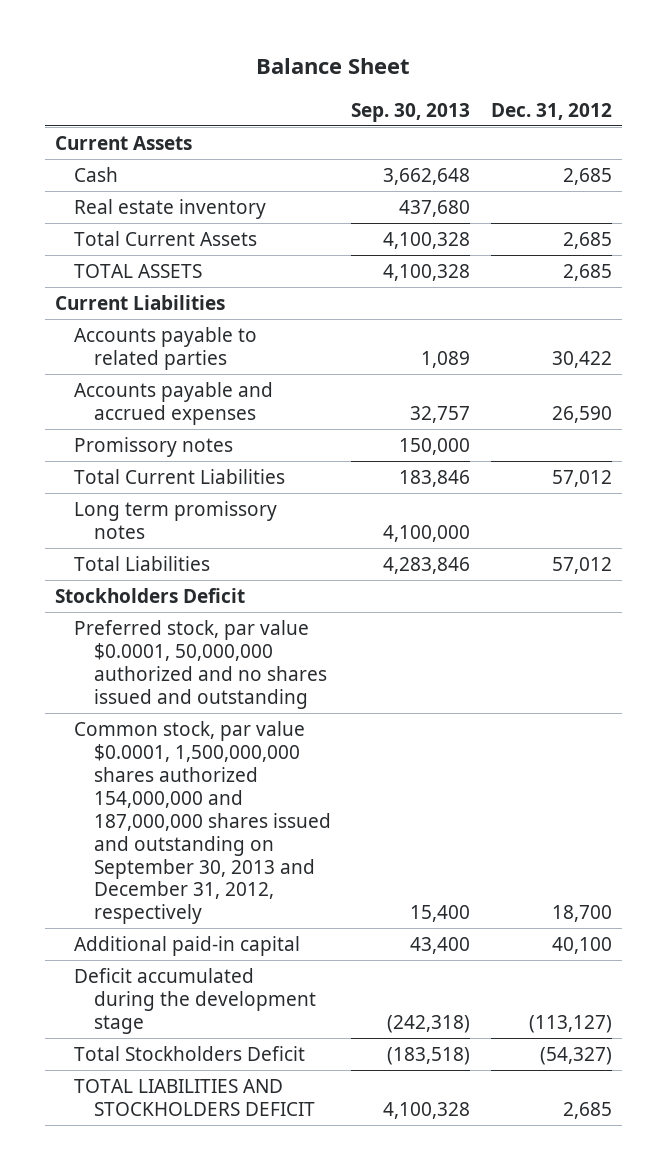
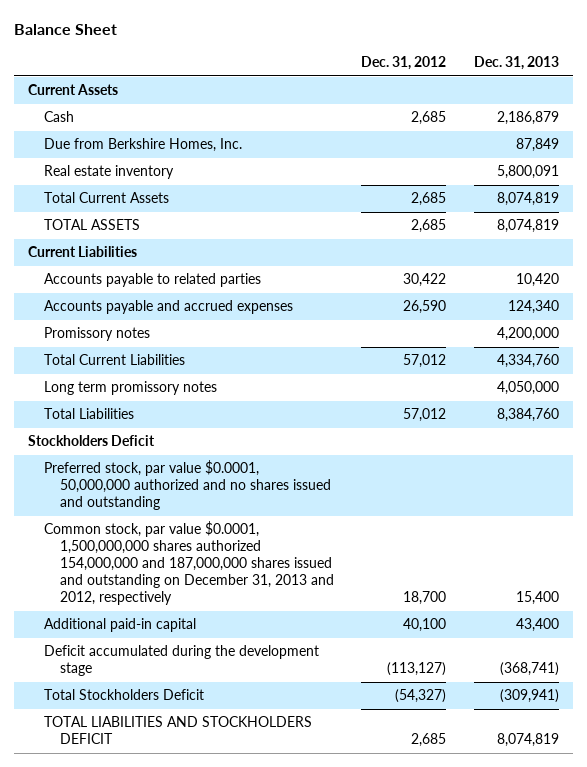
[351,102,471,122] Sep. 30, 2013 -> none
none -> [473,55,559,70] Dec. 31, 2013
none -> [43,138,242,153] Due from Berkshire Homes, Inc.
[74,720,331,925] Common stock, par value $0.0001, 1,500,000,000 shares authorized 154,000,000 and 187,000,000 shares issued and outstanding on September 30, 2013 and December 31, 2012, respectively -> [43,521,334,605] Common stock, par value $0.0001, 1,500,000,000 shares authorized 154,000,000 and 187,000,000 shares issued and outstanding on December 31, 2013 and 2012, respectively

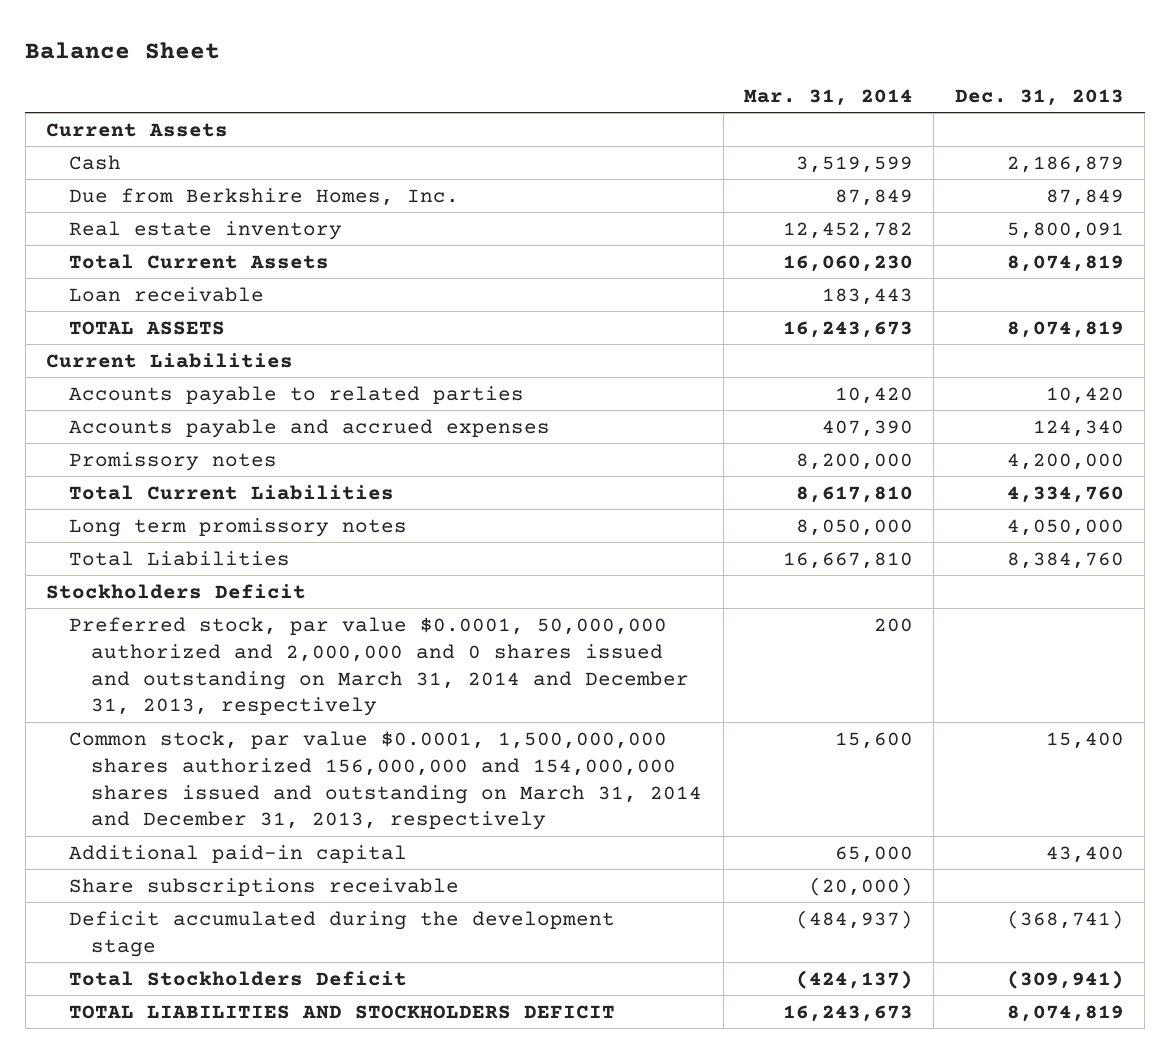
[361,55,447,70] Dec. 31, 2012 -> none
none -> [744,89,914,107] Mar. 31, 2014
none -> [68,286,264,302] Loan receivable
[43,460,331,511] Preferred stock, par value $0.0001, 50,000,000 authorized and no shares issued and outstanding -> [68,616,690,717] Preferred stock, par value $0.0001, 50,000,000 authorized and 2,000,000 and 0 shares issued and outstanding on March 31, 2014 and December 31, 2013, respectively
[43,521,334,605] Common stock, par value $0.0001, 1,500,000,000 shares authorized 154,000,000 and 187,000,000 shares issued and outstanding on December 31, 2013 and 2012, respectively -> [68,730,703,831] Common stock, par value $0.0001, 1,500,000,000 shares authorized 156,000,000 and 154,000,000 shares issued and outstanding on March 31, 2014 and December 31, 2013, respectively
none -> [68,877,459,896] Share subscriptions receivable

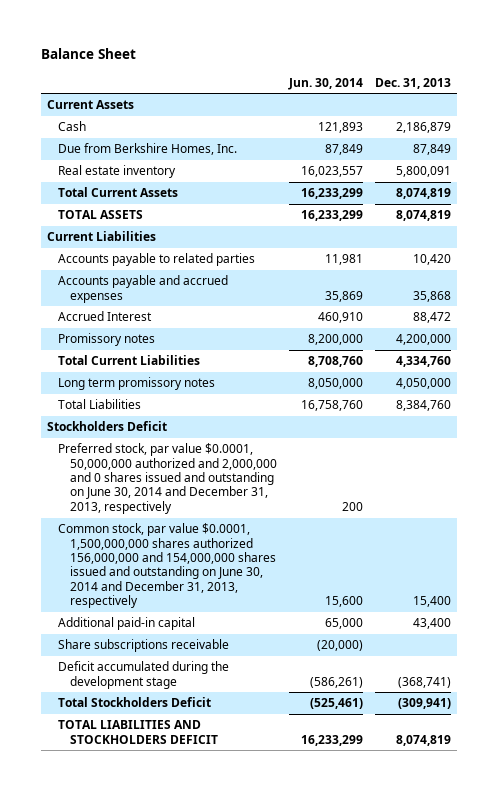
[744,89,914,107] Mar. 31, 2014 -> none
none -> [287,77,363,90] Jun. 30, 2014
[68,286,264,302] Loan receivable -> none
[1032,419,1124,437] 124,340 -> [412,290,451,302] 35,868
none -> [58,311,153,322] Accrued Interest
[68,616,690,717] Preferred stock, par value $0.0001, 50,000,000 authorized and 2,000,000 and 0 shares issued and outstanding on March 31, 2014 and December 31, 2013, respectively -> [58,443,277,514] Preferred stock, par value $0.0001, 50,000,000 authorized and 2,000,000 and 0 shares issued and outstanding on June 30, 2014 and December 31, 2013, respectively
[68,730,703,831] Common stock, par value $0.0001, 1,500,000,000 shares authorized 156,000,000 and 154,000,000 shares issued and outstanding on March 31, 2014 and December 31, 2013, respectively -> [58,523,276,609] Common stock, par value $0.0001, 1,500,000,000 shares authorized 156,000,000 and 154,000,000 shares issued and outstanding on June 30, 2014 and December 31, 2013, respectively

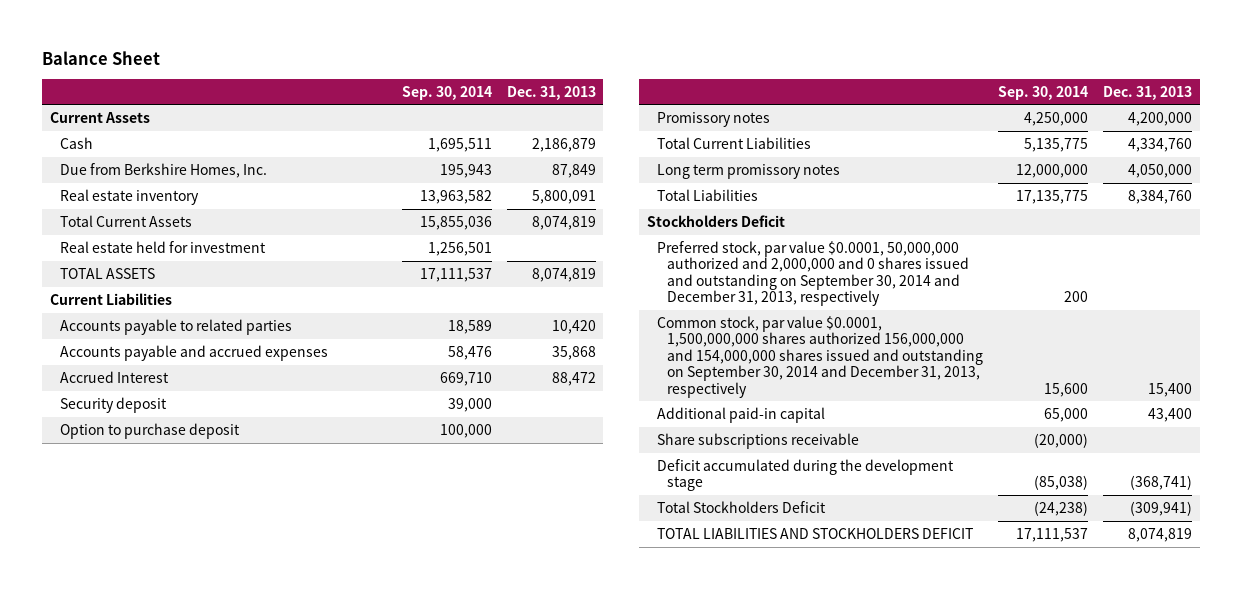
[287,77,363,90] Jun. 30, 2014 -> none
none -> [401,85,492,100] Sep. 30, 2014
none -> [60,240,267,253] Real estate held for investment
none -> [60,396,168,413] Security deposit
none -> [60,422,241,439] Option to purchase deposit
[58,443,277,514] Preferred stock, par value $0.0001, 50,000,000 authorized and 2,000,000 and 0 shares issued and outstanding on June 30, 2014 and December 31, 2013, respectively -> [656,240,969,307] Preferred stock, par value $0.0001, 50,000,000 authorized and 2,000,000 and 0 shares issued and outstanding on September 30, 2014 and December 31, 2013, respectively
[58,523,276,609] Common stock, par value $0.0001, 1,500,000,000 shares authorized 156,000,000 and 154,000,000 shares issued and outstanding on June 30, 2014 and December 31, 2013, respectively -> [656,315,983,398] Common stock, par value $0.0001, 1,500,000,000 shares authorized 156,000,000 and 154,000,000 shares issued and outstanding on September 30, 2014 and December 31, 2013, respectively

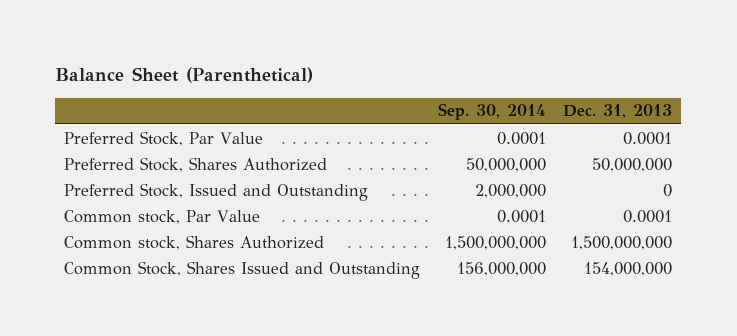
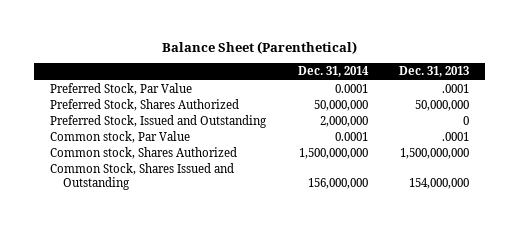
[437,103,546,121] Sep. 30, 2014 -> none
none -> [297,66,369,78] Dec. 31, 2014
[623,131,673,145] 0.0001 -> [442,84,470,94] .0001
[623,209,673,223] 0.0001 -> [442,132,470,142] .0001

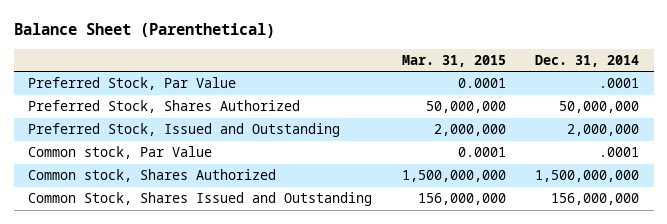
[399,66,470,78] Dec. 31, 2013 -> none
none -> [401,54,506,67] Mar. 31, 2015
[334,84,368,94] 0.0001 -> [598,78,639,89] .0001
[334,132,368,142] 0.0001 -> [598,147,639,158] .0001

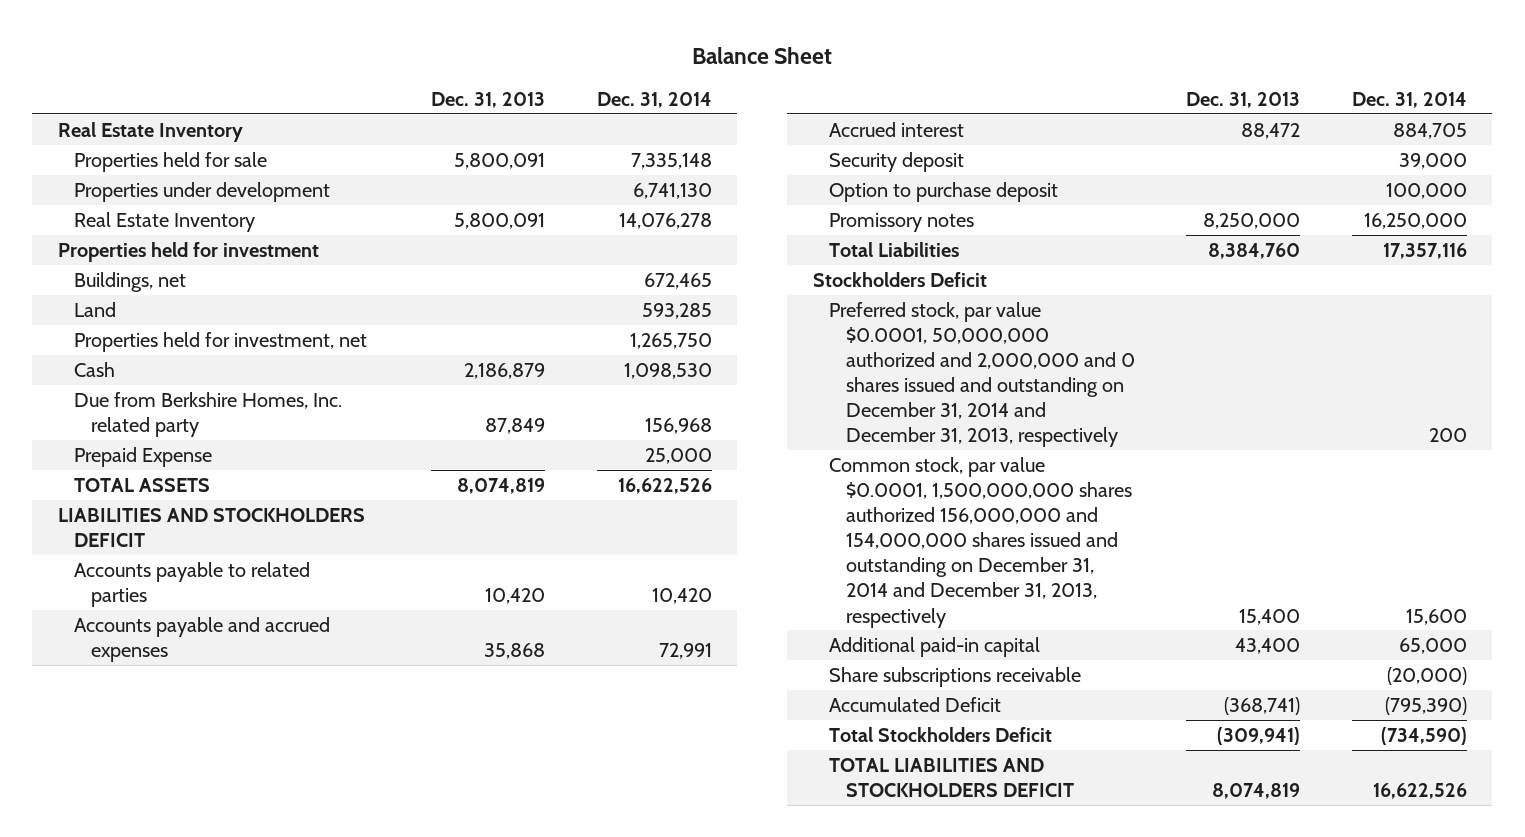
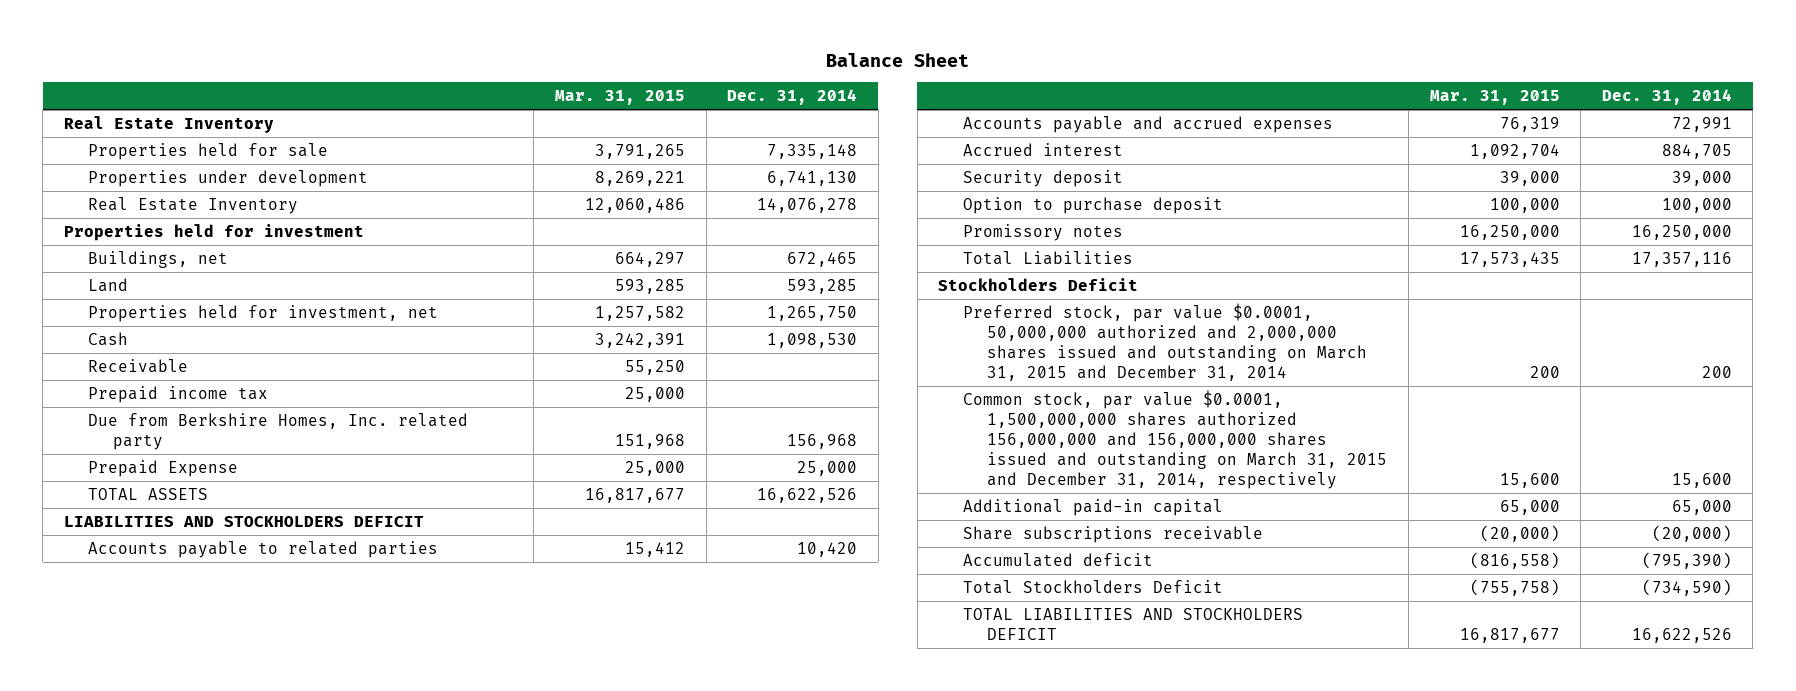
[431,91,546,108] Dec. 31, 2013 -> none
none -> [554,90,685,106] Mar. 31, 2015
none -> [88,358,189,373] Receivable
none -> [88,385,269,403] Prepaid income tax
[829,302,1135,448] Preferred stock, par value $0.0001, 50,000,000 authorized and 2,000,000 and 0 shares issued and outstanding on December 31, 2014 and December 31, 2013, respectively -> [962,302,1368,381] Preferred stock, par value $0.0001, 50,000,000 authorized and 2,000,000 shares issued and outstanding on March 31, 2015 and December 31, 2014
[829,457,1132,628] Common stock, par value $0.0001, 1,500,000,000 shares authorized 156,000,000 and 154,000,000 shares issued and outstanding on December 31, 2014 and December 31, 2013, respectively -> [962,389,1388,489] Common stock, par value $0.0001, 1,500,000,000 shares authorized 156,000,000 and 156,000,000 shares issued and outstanding on March 31, 2015 and December 31, 2014, respectively
[829,697,1002,713] Accumulated Deficit -> [962,552,1153,567] Accumulated deficit

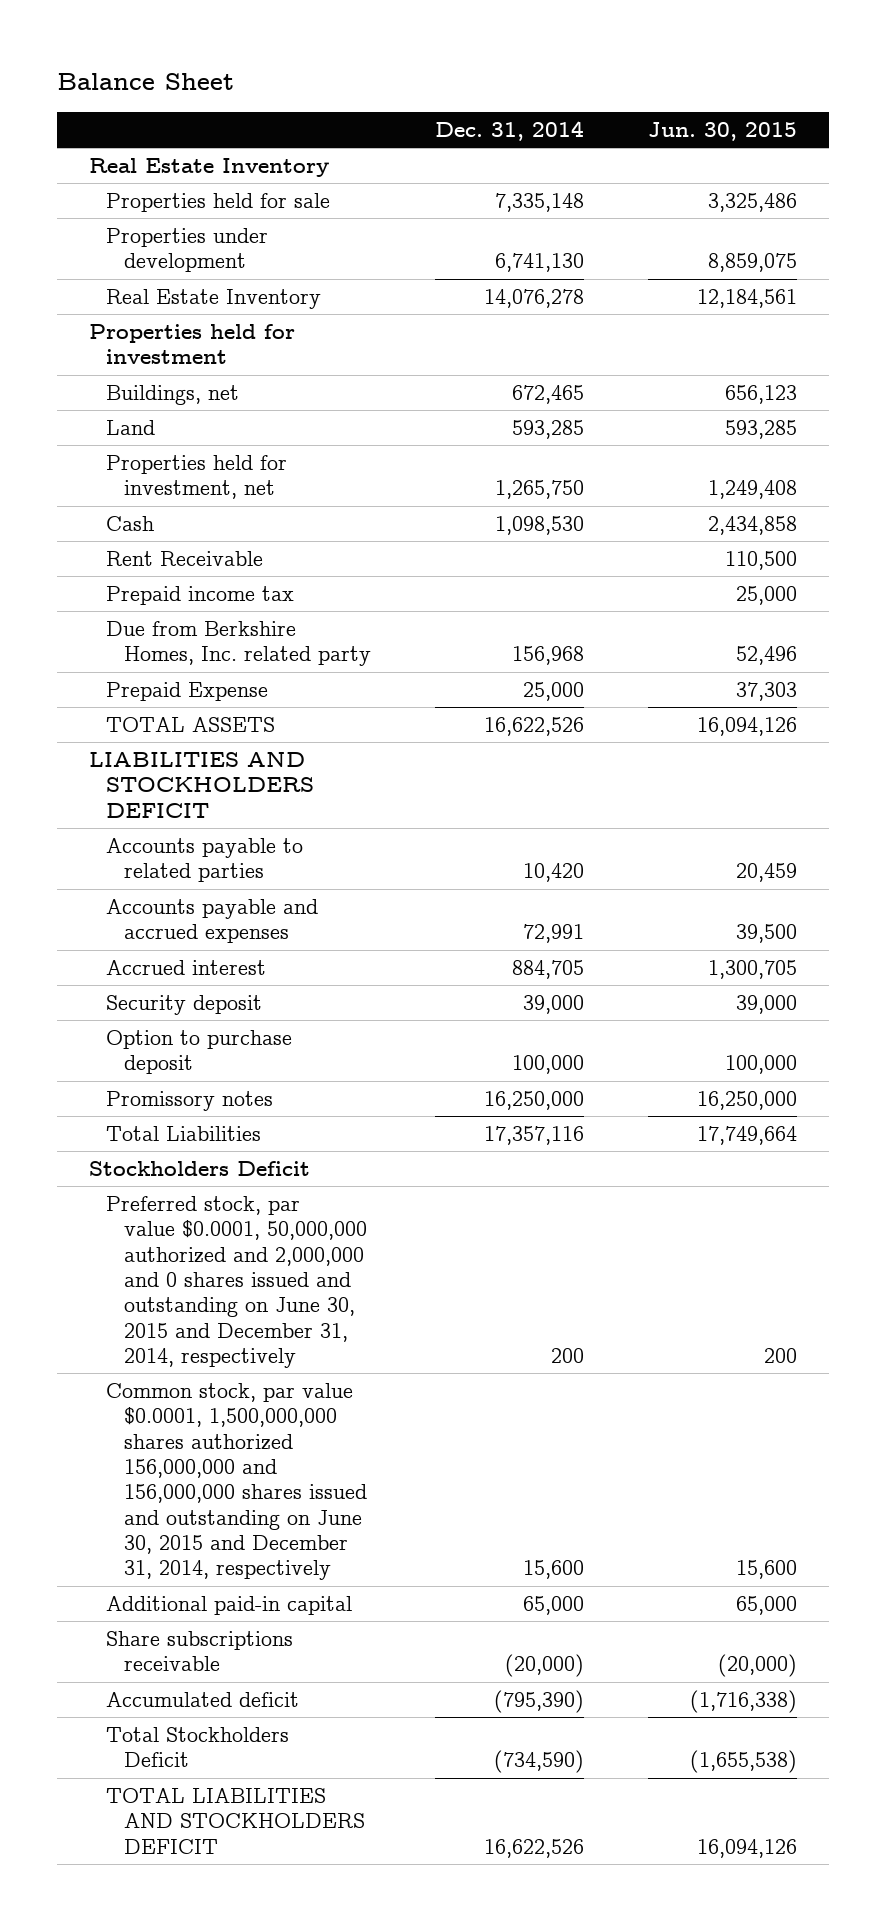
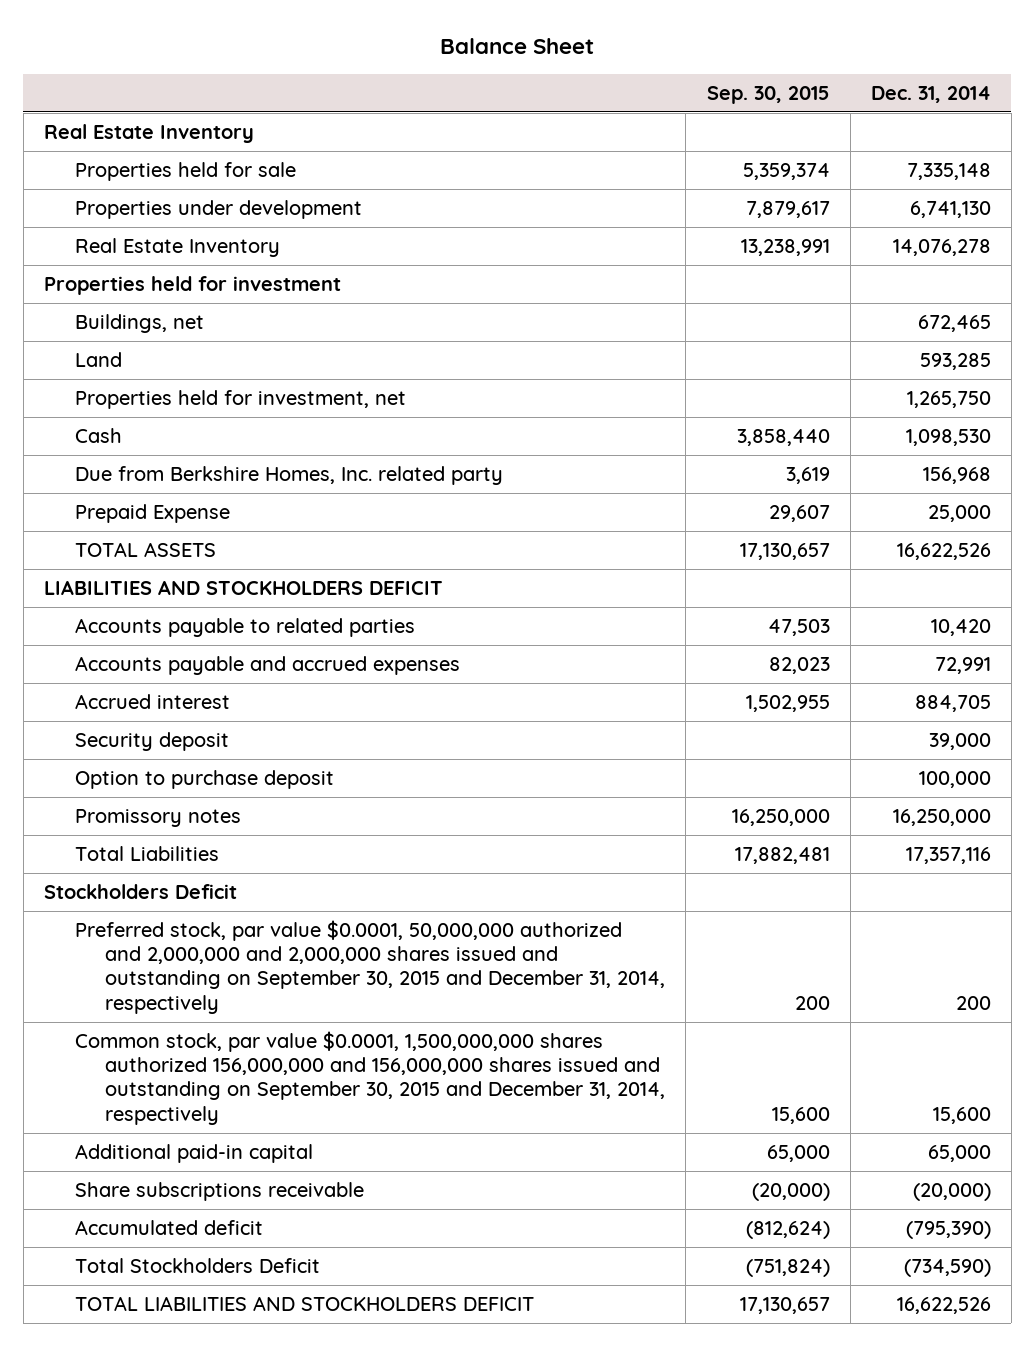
[647,122,797,142] Jun. 30, 2015 -> none
none -> [706,85,830,104] Sep. 30, 2015
[106,551,264,567] Rent Receivable -> none
[106,586,295,606] Prepaid income tax -> none
[106,1196,367,1369] Preferred stock, par value $0.0001, 50,000,000 authorized and 2,000,000 and 0 shares issued and outstanding on June 30, 2015 and December 31, 2014, respectively -> [74,920,666,1014] Preferred stock, par value $0.0001, 50,000,000 authorized and 2,000,000 and 2,000,000 shares issued and outstanding on September 30, 2015 and December 31, 2014, respectively
[106,1383,367,1581] Common stock, par value $0.0001, 1,500,000,000 shares authorized 156,000,000 and 156,000,000 shares issued and outstanding on June 30, 2015 and December 31, 2014, respectively -> [74,1031,666,1125] Common stock, par value $0.0001, 1,500,000,000 shares authorized 156,000,000 and 156,000,000 shares issued and outstanding on September 30, 2015 and December 31, 2014, respectively

